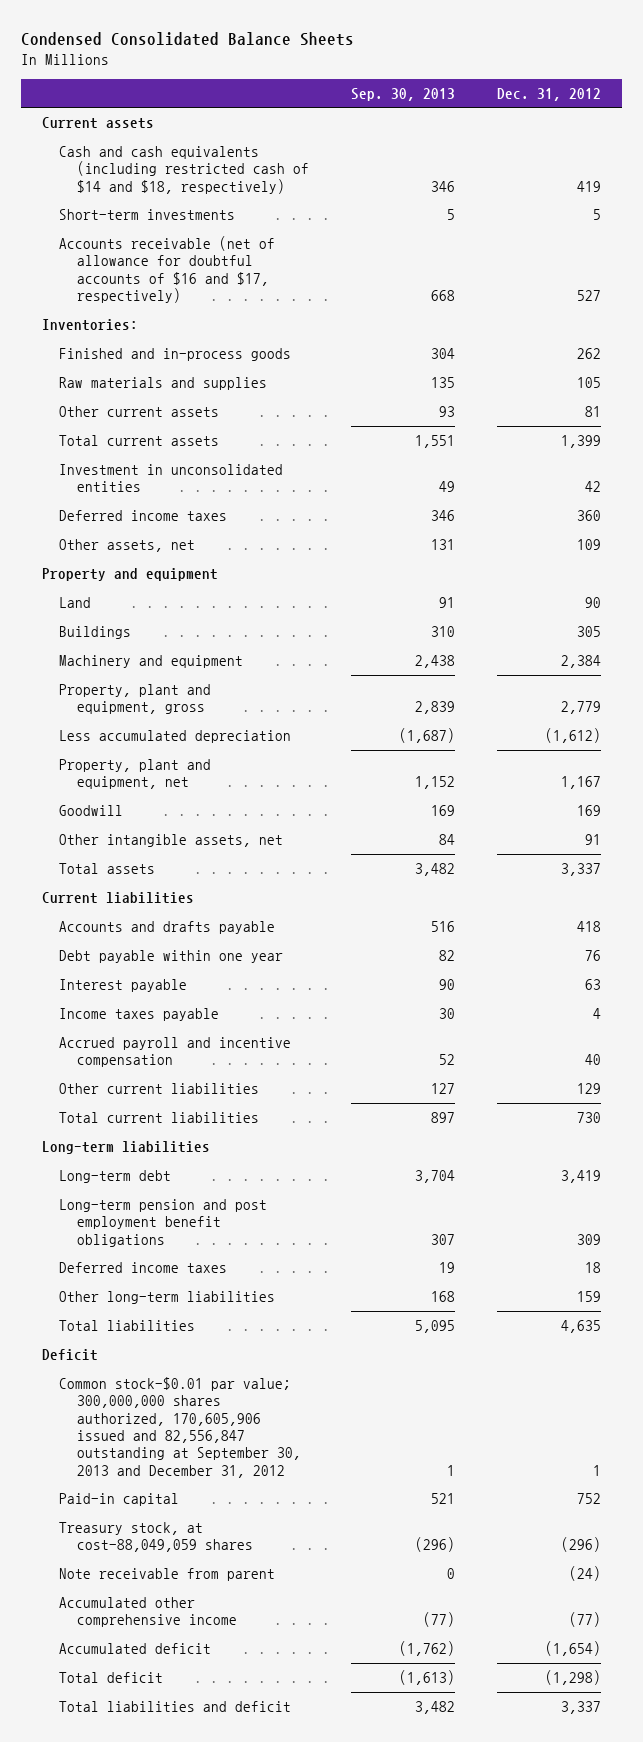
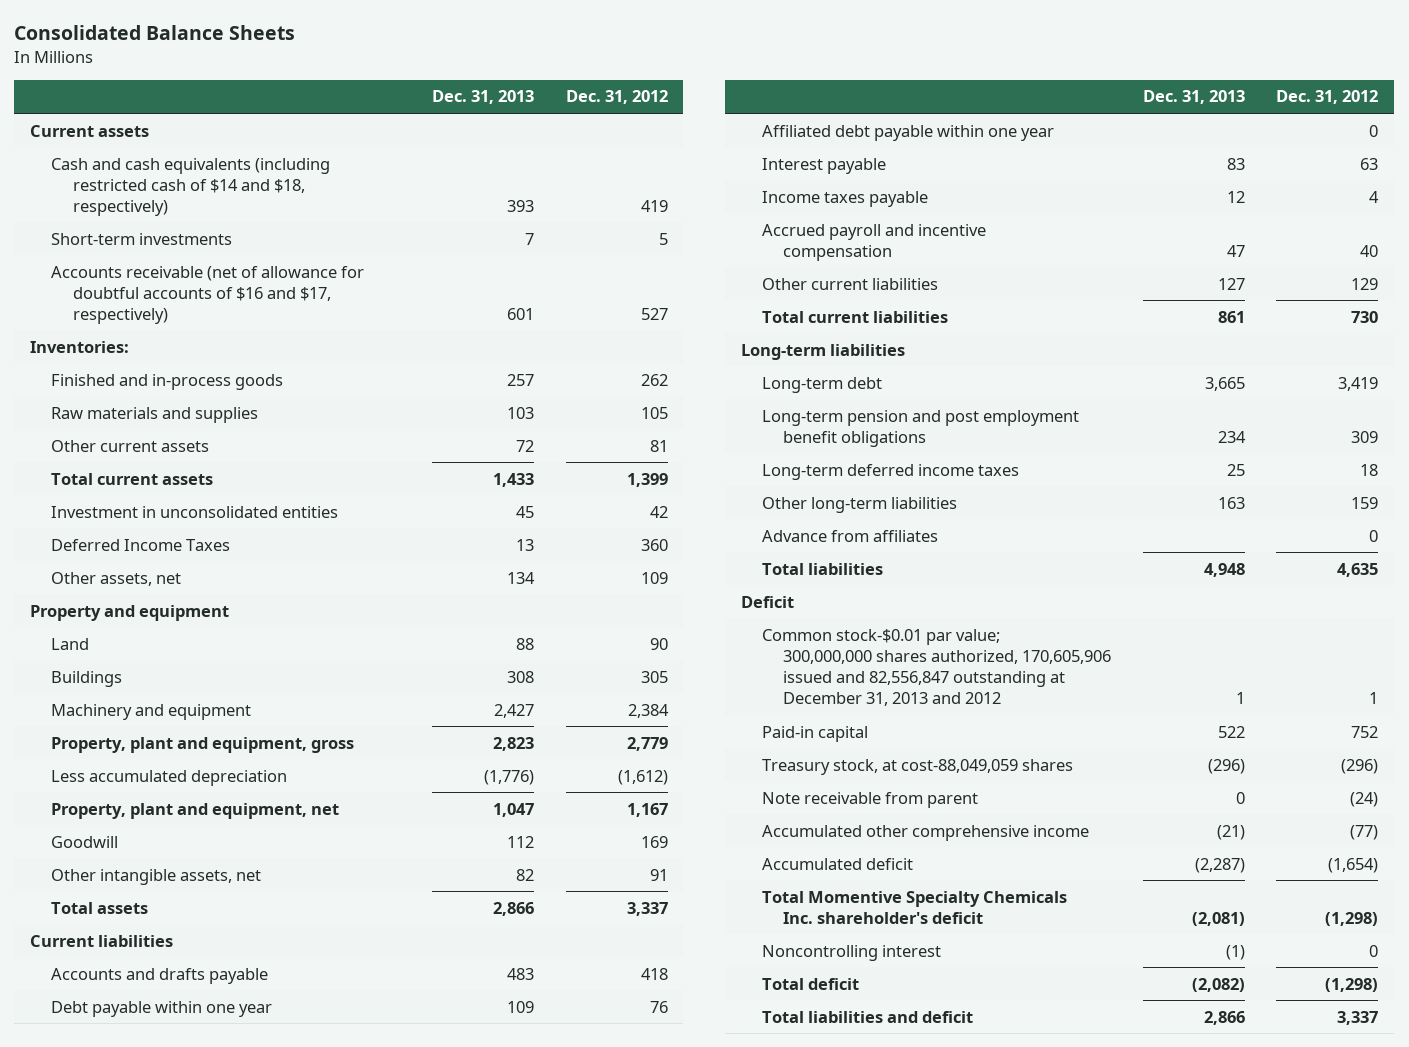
[20,31,354,46] Condensed Consolidated Balance Sheets -> [14,25,296,41] Consolidated Balance Sheets
[350,87,455,101] Sep. 30, 2013 -> none
none -> [432,90,535,105] Dec. 31, 2013
[59,510,228,522] Deferred income taxes -> [51,538,231,551] Deferred Income Taxes
none -> [762,124,1055,141] Affiliated debt payable within one year
[59,1262,228,1274] Deferred income taxes -> [762,463,1020,480] Long-term deferred income taxes
none -> [762,529,939,542] Advance from affiliates
[59,1377,301,1478] Common stock-$0.01 par value; 300,000,000 shares authorized, 170,605,906 issued and 82,556,847 outstanding at September 30, 2013 and December 31, 2012 -> [762,628,1112,706] Common stock-$0.01 par value; 300,000,000 shares authorized, 170,605,906 issued and 82,556,847 outstanding at December 31, 2013 and 2012
none -> [762,890,1068,924] Total Momentive Specialty Chemicals Inc. shareholder's deficit
none -> [762,944,942,961] Noncontrolling interest

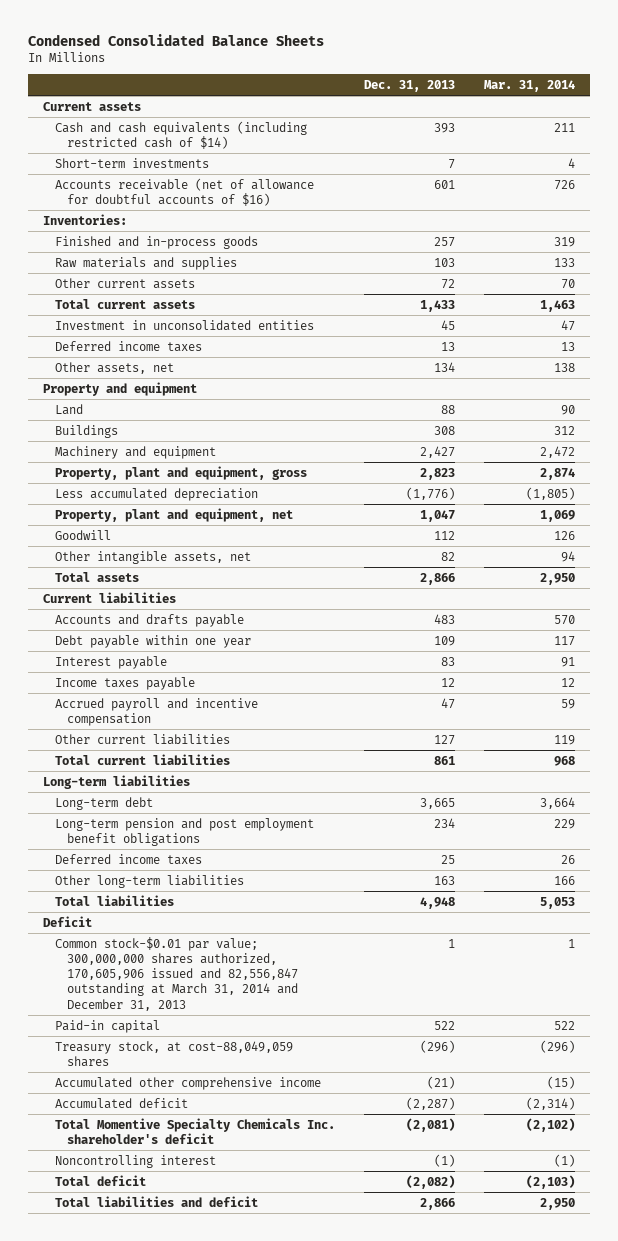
[14,25,296,41] Consolidated Balance Sheets -> [27,34,324,47] Condensed Consolidated Balance Sheets
[565,90,668,105] Dec. 31, 2012 -> none
none -> [484,79,576,92] Mar. 31, 2014
[51,157,331,216] Cash and cash equivalents (including restricted cash of $14 and $18, respectively) -> [54,120,307,149] Cash and cash equivalents (including restricted cash of $14)
[51,265,365,324] Accounts receivable (net of allowance for doubtful accounts of $16 and $17, respectively) -> [54,177,314,206] Accounts receivable (net of allowance for doubtful accounts of $16)
[51,538,231,551] Deferred Income Taxes -> [54,340,202,352] Deferred income taxes
[762,124,1055,141] Affiliated debt payable within one year -> none
[762,463,1020,480] Long-term deferred income taxes -> [54,853,202,865] Deferred income taxes
[762,529,939,542] Advance from affiliates -> none
[762,628,1112,706] Common stock-$0.01 par value; 300,000,000 shares authorized, 170,605,906 issued and 82,556,847 outstanding at December 31, 2013 and 2012 -> [54,936,298,1011] Common stock-$0.01 par value; 300,000,000 shares authorized, 170,605,906 issued and 82,556,847 outstanding at March 31, 2014 and December 31, 2013
[762,791,979,808] Note receivable from parent -> none

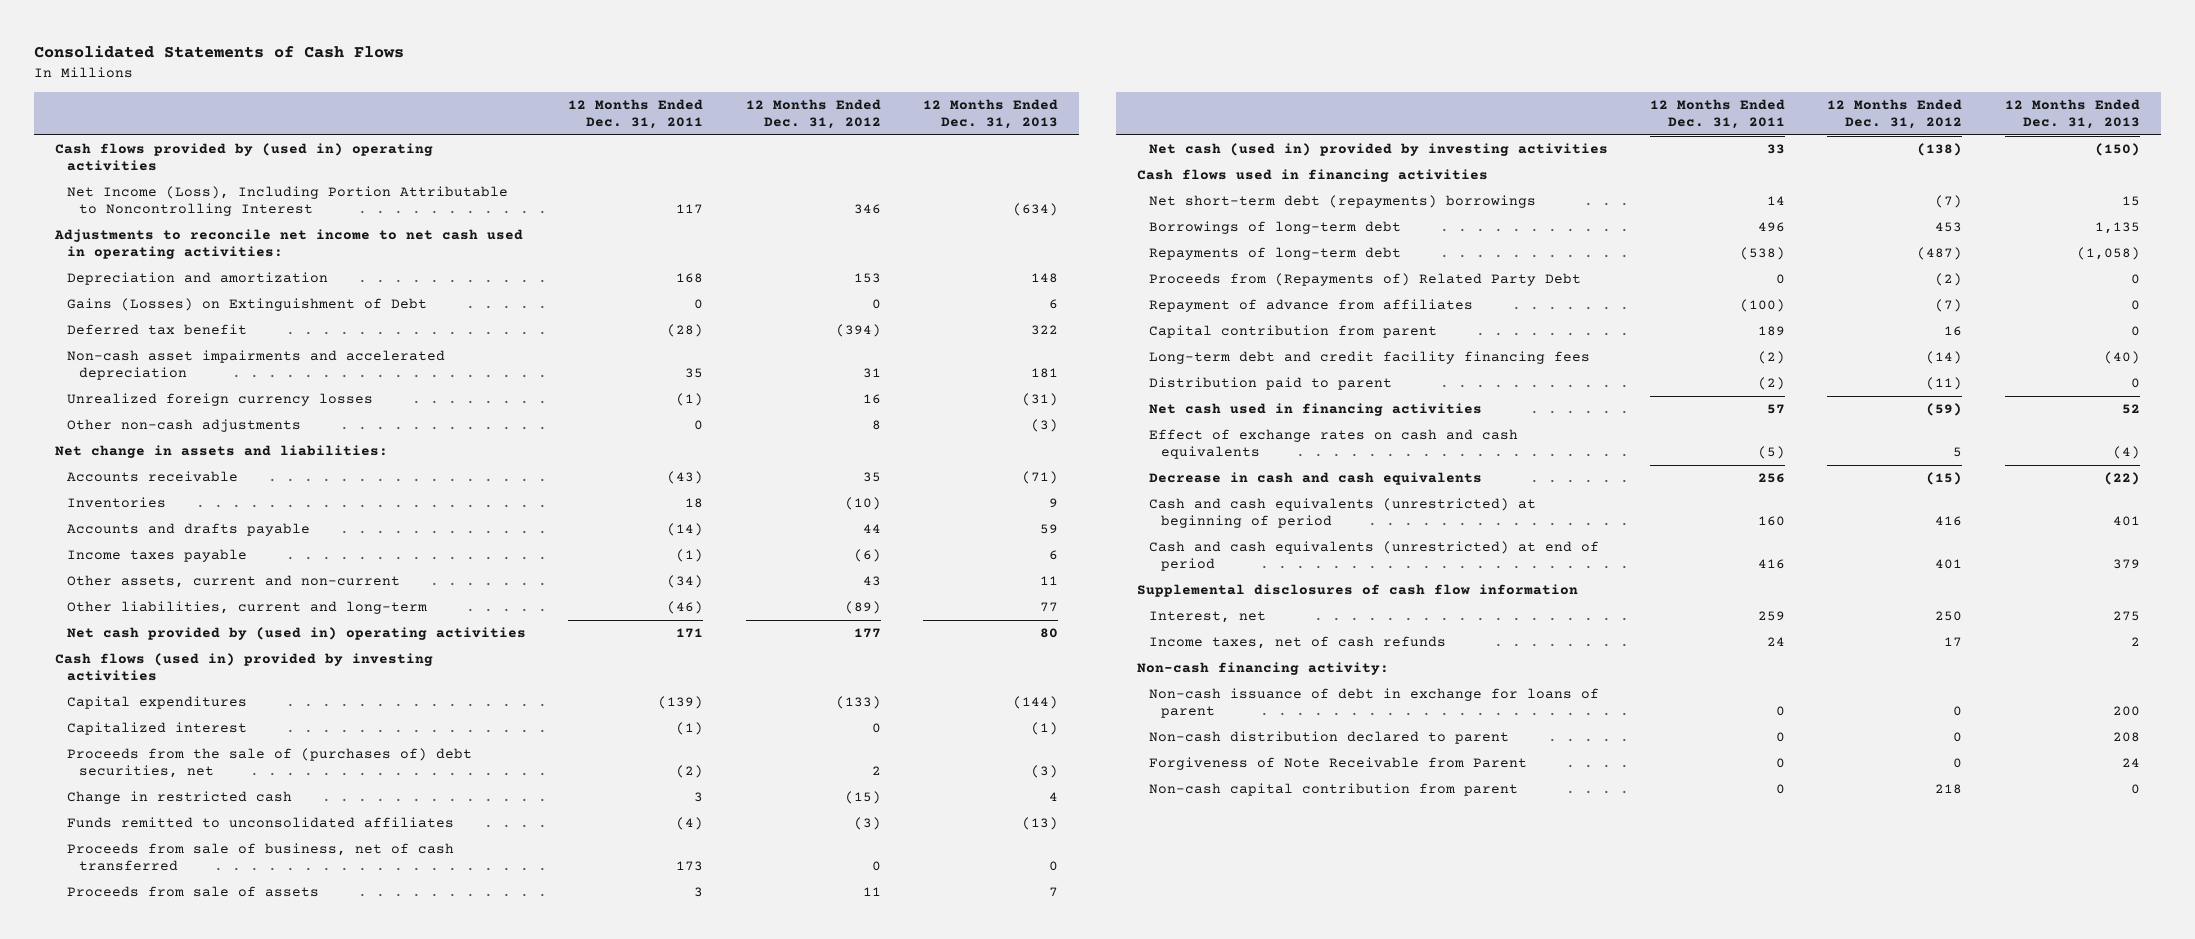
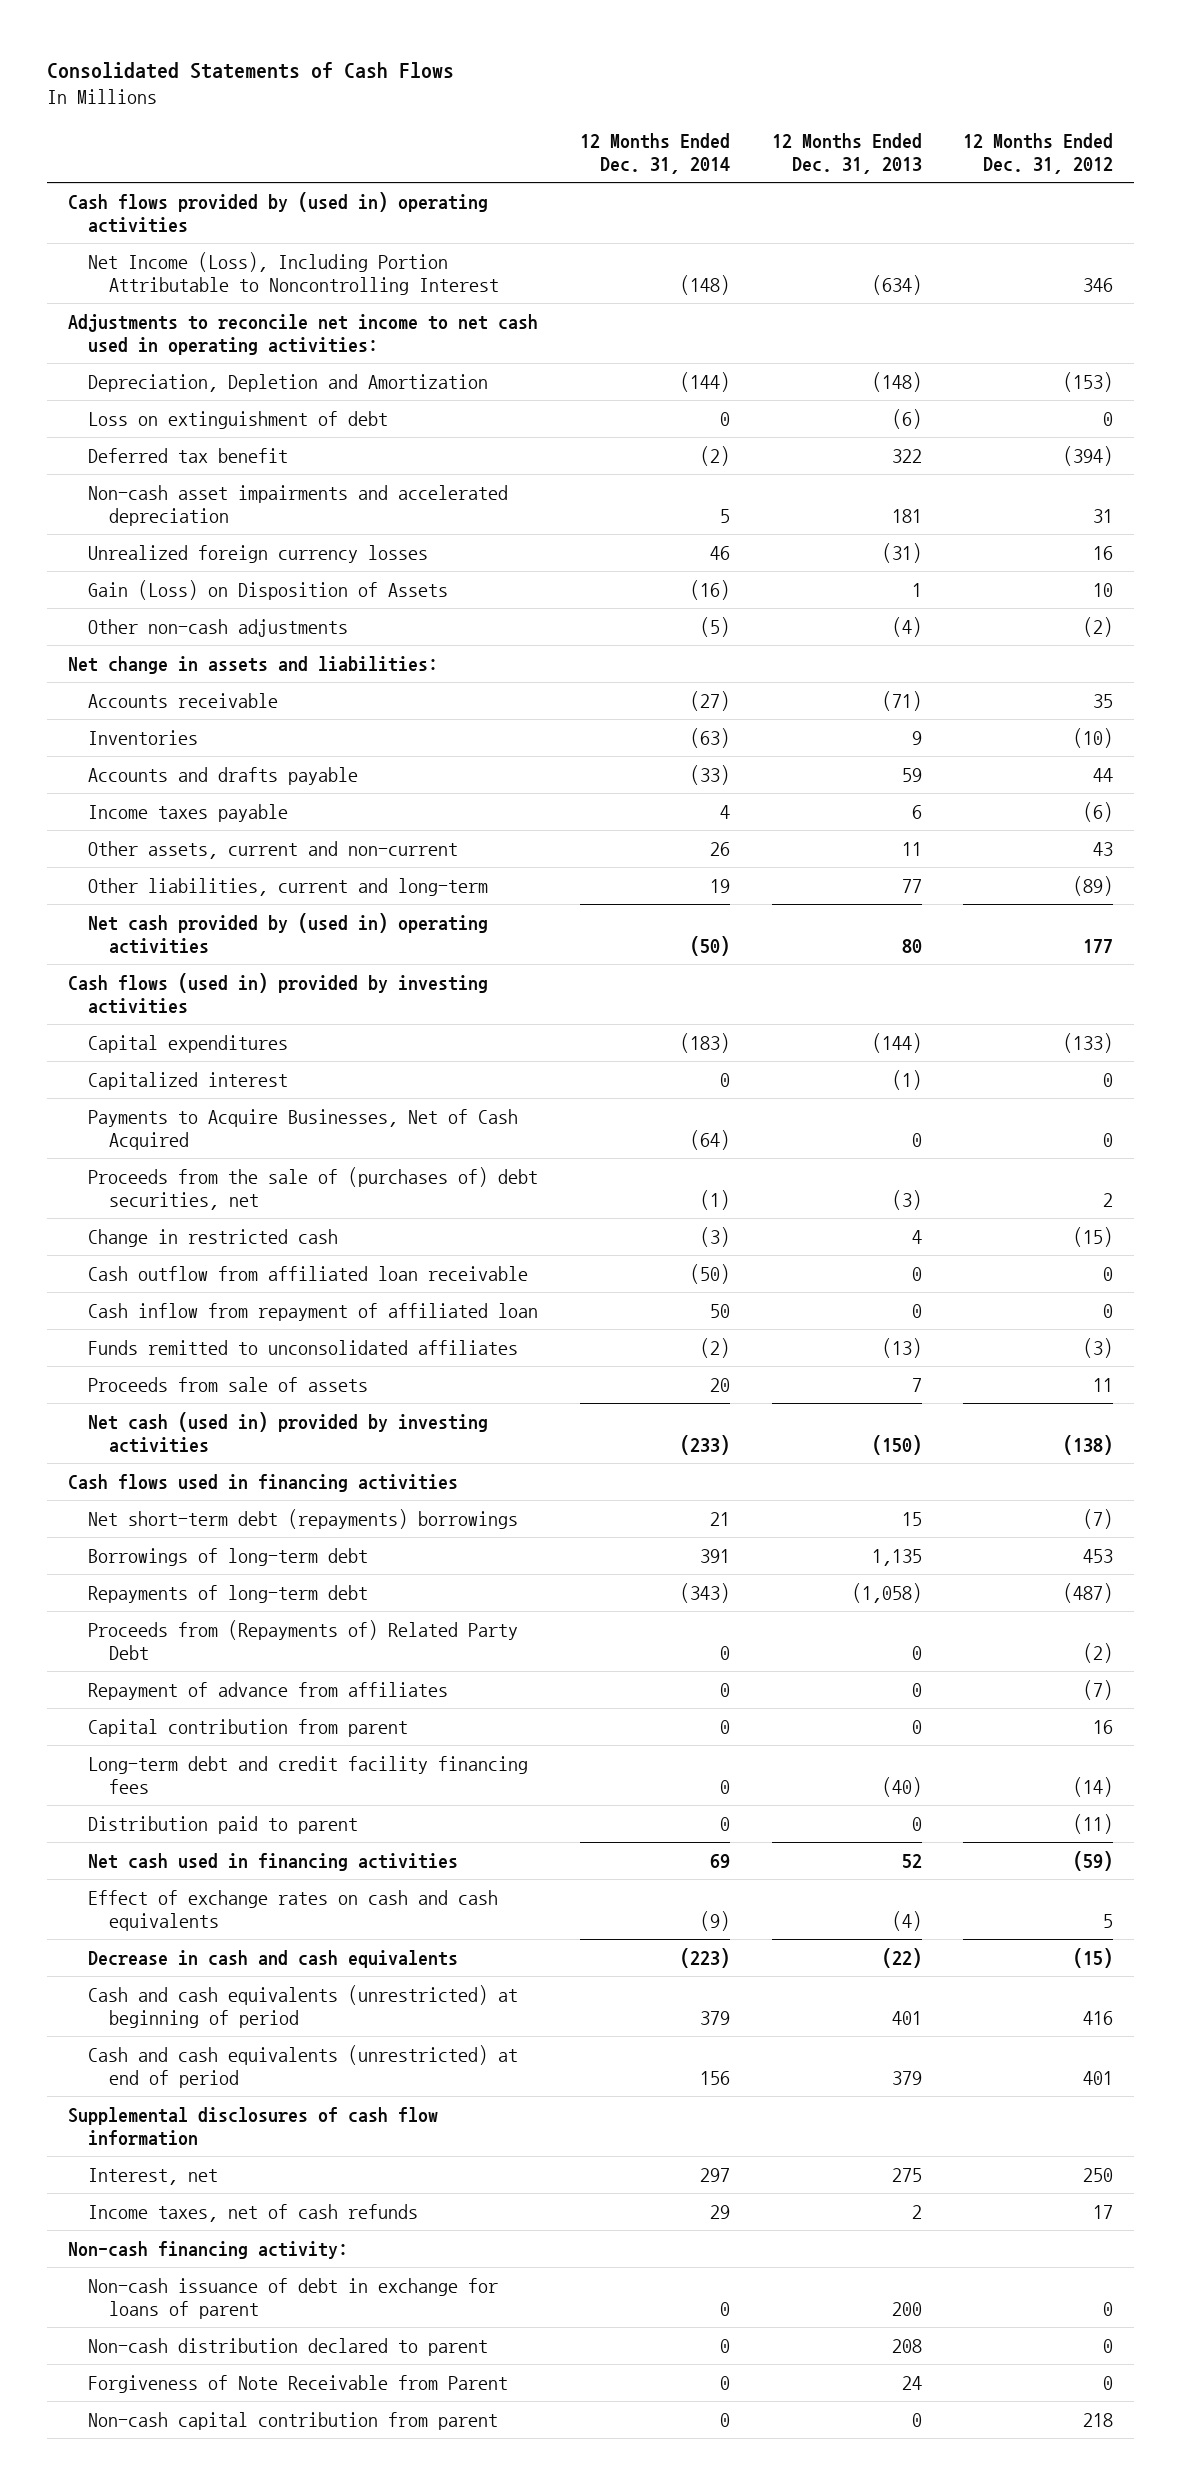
[568,98,704,130] 12 Months Ended Dec. 31, 2011 -> none
none -> [579,133,730,174] 12 Months Ended Dec. 31, 2014
[67,272,329,286] Depreciation and amortization -> [88,373,489,392] Depreciation, Depletion and Amortization
[853,273,881,284] 153 -> [1063,371,1114,392] (153)
[1030,273,1058,284] 148 -> [871,371,922,392] (148)
[67,298,428,312] Gains (Losses) on Extinguishment of Debt -> [88,410,389,429] Loss on extinguishment of debt
[1048,299,1058,310] 6 -> [891,408,922,429] (6)
none -> [88,579,449,600] Gain (Loss) on Disposition of Assets
[871,420,881,431] 8 -> [1083,616,1114,637] (2)
[1030,419,1058,433] (3) -> [891,616,922,637] (4)
none -> [88,1108,519,1150] Payments to Acquire Businesses, Net of Cash Acquired
none -> [88,1265,529,1281] Cash outflow from affiliated loan receivable
none -> [88,1302,539,1321] Cash inflow from repayment of affiliated loan
[67,843,455,872] Proceeds from sale of business, net of cash transferred -> none

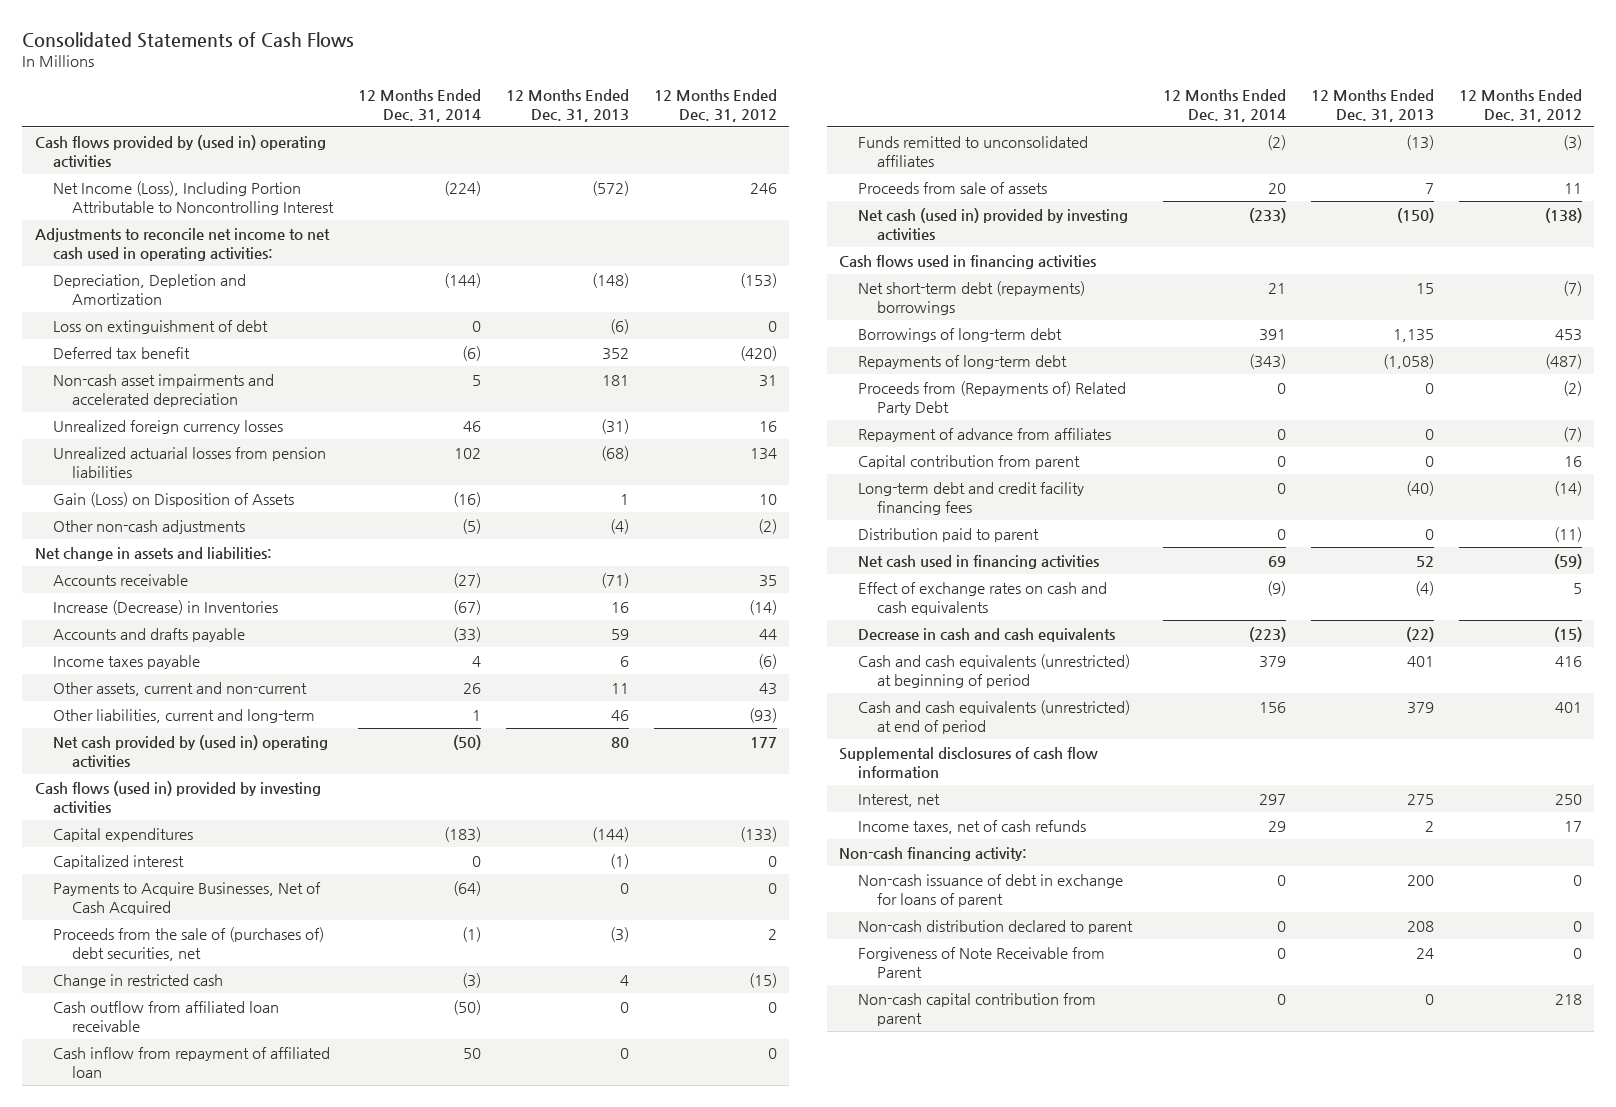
[679,274,730,295] (148) -> [443,180,481,196] (224)
[871,274,922,295] (634) -> [591,180,629,196] (572)
[1083,277,1114,292] 346 -> [749,182,777,194] 246
[699,445,730,466] (2) -> [461,345,481,361] (6)
[891,448,922,463] 322 -> [601,347,629,360] 352
[1063,445,1114,466] (394) -> [739,345,777,361] (420)
none -> [53,446,327,478] Unrealized actuarial losses from pension liabilities
[88,729,199,745] Inventories -> [53,599,279,615] Increase (Decrease) in Inventories
[689,727,730,748] (63) -> [452,599,481,615] (67)
[911,730,922,745] 9 -> [610,601,629,613] 16
[1073,727,1114,748] (10) -> [748,599,777,615] (14)
[709,878,730,893] 19 -> [471,709,481,721] 1
[901,878,922,893] 77 -> [610,709,629,721] 46
[1073,875,1114,896] (89) -> [748,707,777,723] (93)

